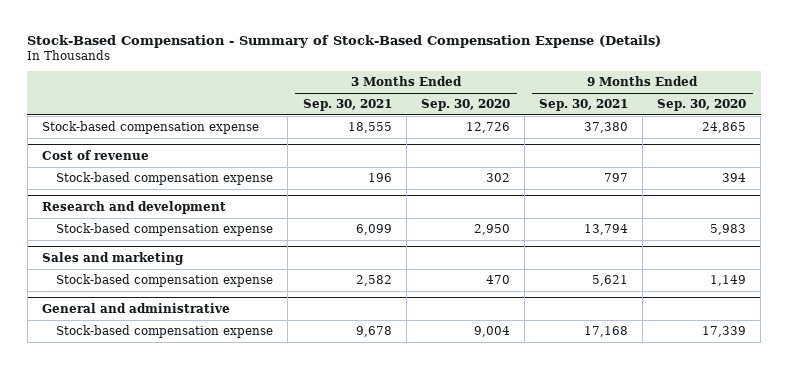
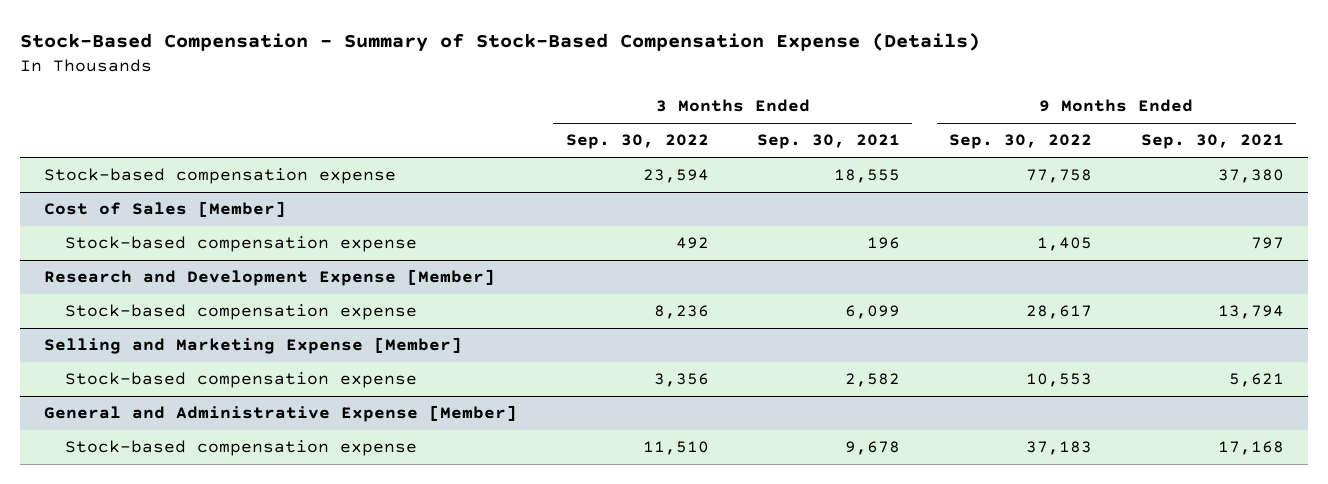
[420,99,510,112] Sep. 30, 2020 -> none
[657,99,747,112] Sep. 30, 2020 -> none
none -> [565,134,709,150] Sep. 30, 2022
none -> [948,134,1092,150] Sep. 30, 2022
[41,149,149,160] Cost of revenue -> [44,201,287,218] Cost of Sales [Member]
[41,200,226,214] Research and development -> [44,269,496,287] Research and Development Expense [Member]
[41,251,184,265] Sales and marketing -> [44,337,463,355] Selling and Marketing Expense [Member]
[41,302,230,313] General and administrative -> [44,405,518,423] General and Administrative Expense [Member]

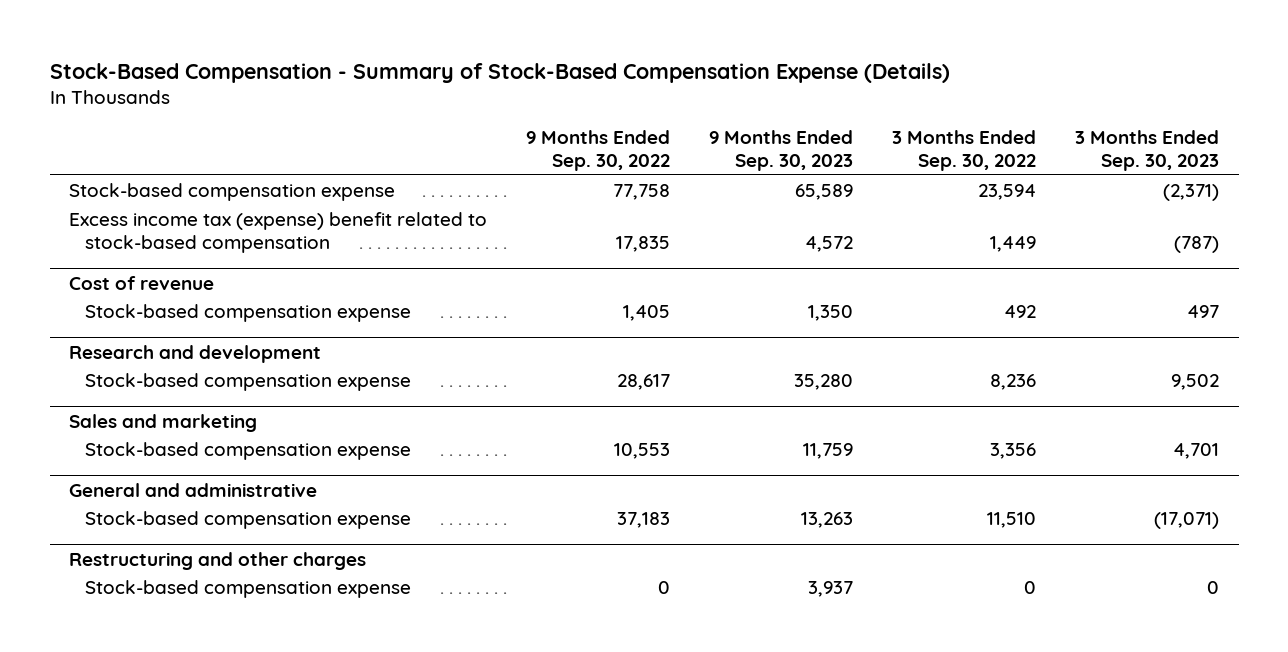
[757,134,901,150] Sep. 30, 2021 -> none
[1140,134,1284,150] Sep. 30, 2021 -> none
none -> [709,130,854,172] 9 Months Ended Sep. 30, 2023
none -> [1075,130,1220,172] 3 Months Ended Sep. 30, 2023
none -> [69,212,488,253] Excess income tax (expense) benefit related to stock-based compensation
[44,201,287,218] Cost of Sales [Member] -> [69,275,215,290] Cost of revenue
[44,269,496,287] Research and Development Expense [Member] -> [69,344,322,363] Research and development
[44,337,463,355] Selling and Marketing Expense [Member] -> [69,413,258,432] Sales and marketing
[44,405,518,423] General and Administrative Expense [Member] -> [69,482,318,497] General and administrative
none -> [69,551,367,570] Restructuring and other charges
none -> [84,580,411,599] Stock-based compensation expense

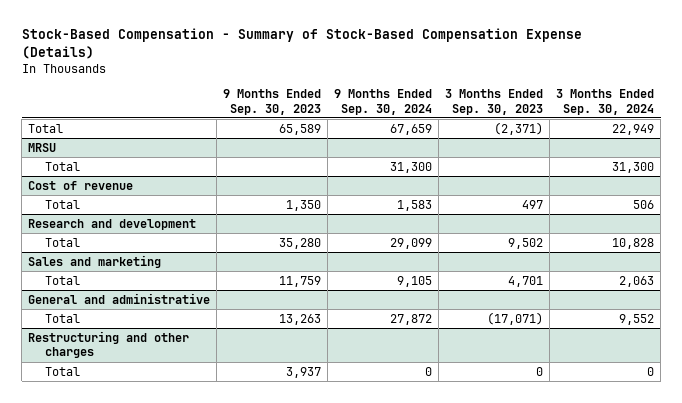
[526,130,671,172] 9 Months Ended Sep. 30, 2022 -> none
[892,130,1037,172] 3 Months Ended Sep. 30, 2022 -> none
none -> [334,89,433,115] 9 Months Ended Sep. 30, 2024
none -> [556,89,655,115] 3 Months Ended Sep. 30, 2024
[69,212,488,253] Excess income tax (expense) benefit related to stock-based compensation -> none
[69,183,396,202] Stock-based compensation expense -> [28,123,64,133] Total
none -> [28,142,57,152] MRSU
none -> [45,161,81,171] Total
[84,304,411,323] Stock-based compensation expense -> [45,199,81,209] Total
[84,373,411,392] Stock-based compensation expense -> [45,237,81,247] Total
[84,442,411,461] Stock-based compensation expense -> [45,275,81,285] Total
[84,511,411,530] Stock-based compensation expense -> [45,313,81,323] Total
[84,580,411,599] Stock-based compensation expense -> [45,366,81,376] Total

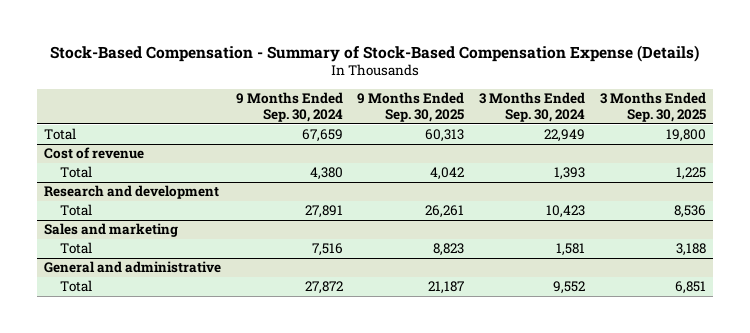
[223,89,322,115] 9 Months Ended Sep. 30, 2023 -> none
[445,89,544,115] 3 Months Ended Sep. 30, 2023 -> none
none -> [357,92,465,122] 9 Months Ended Sep. 30, 2025
none -> [599,92,706,122] 3 Months Ended Sep. 30, 2025
[28,142,57,152] MRSU -> none
[45,161,81,171] Total -> none
[397,199,433,211] 1,583 -> [309,167,343,181] 4,380
[633,199,655,209] 506 -> [553,167,585,181] 1,393
[390,237,433,249] 29,099 -> [304,205,343,219] 27,891
[612,237,655,249] 10,828 -> [545,205,585,219] 10,423
[397,275,433,287] 9,105 -> [311,243,343,257] 7,516
[619,275,655,287] 2,063 -> [555,243,585,257] 1,581
[28,330,190,359] Restructuring and other charges -> none
[45,366,81,376] Total -> none

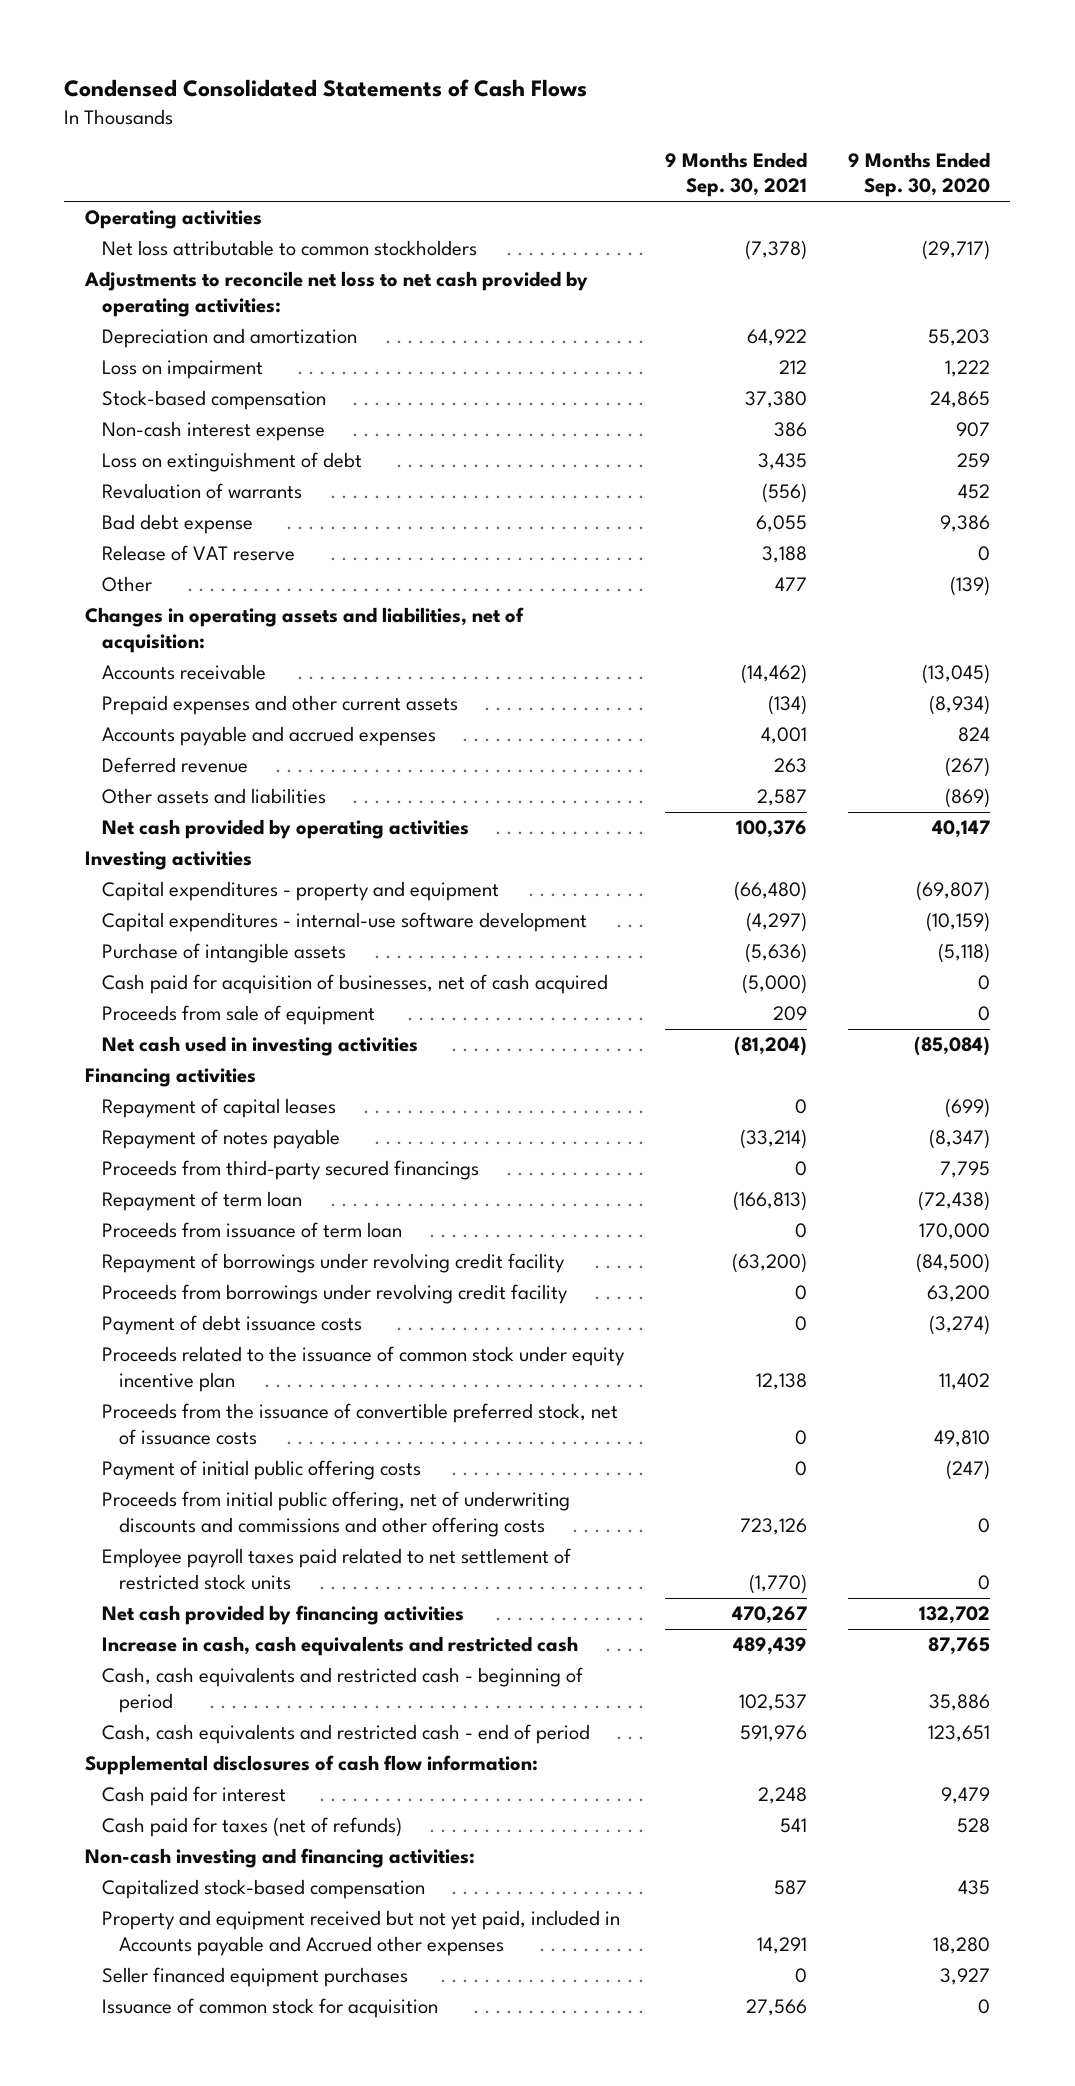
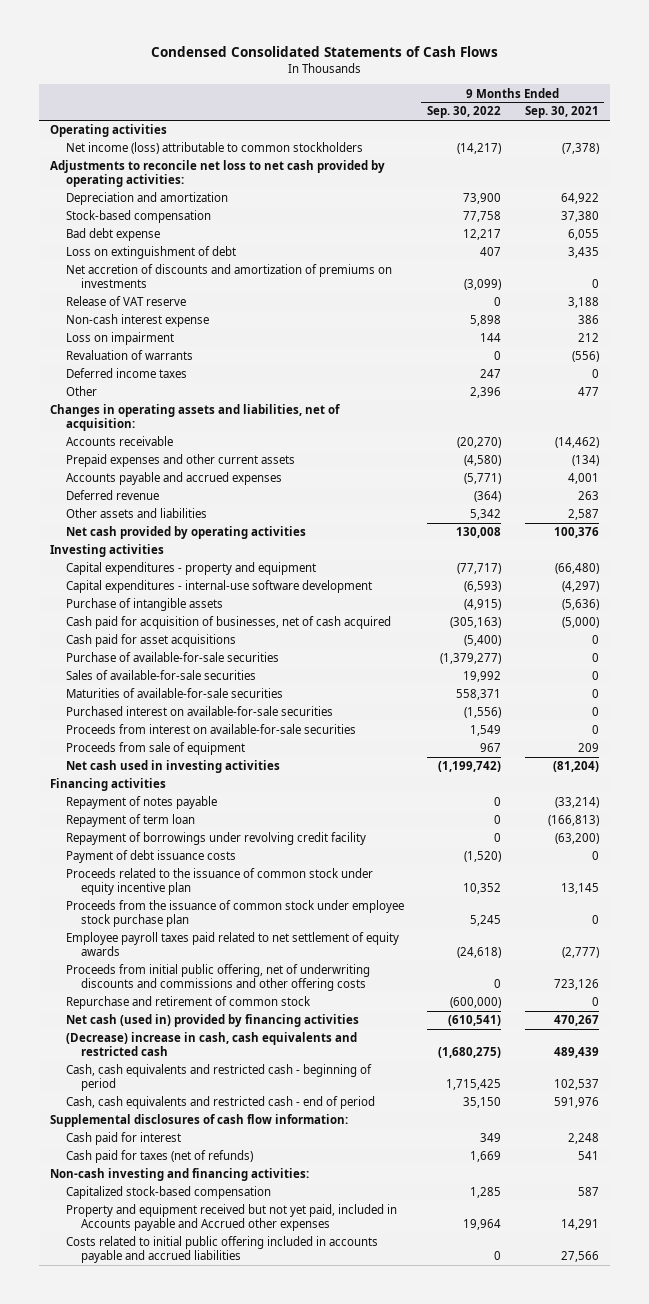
[847,151,990,198] 9 Months Ended Sep. 30, 2020 -> none
none -> [427,106,502,119] Sep. 30, 2022
[101,240,477,257] Net loss attributable to common stockholders -> [65,142,363,155] Net income (loss) attributable to common stockholders
[101,452,362,473] Loss on extinguishment of debt -> [65,246,236,260] Loss on extinguishment of debt
none -> [65,264,392,289] Net accretion of discounts and amortization of premiums on investments
[101,421,325,442] Non-cash interest expense -> [65,314,209,328] Non-cash interest expense
[101,360,263,380] Loss on impairment -> [65,332,174,346] Loss on impairment
[101,483,302,500] Revaluation of warrants -> [65,350,193,361] Revaluation of warrants
none -> [65,368,187,379] Deferred income taxes
none -> [65,634,236,648] Cash paid for asset acquisitions
none -> [65,652,279,663] Purchase of available-for-sale securities
none -> [65,670,256,681] Sales of available-for-sale securities
none -> [65,688,283,699] Maturities of available-for-sale securities
none -> [65,706,333,717] Purchased interest on available-for-sale securities
none -> [65,724,356,735] Proceeds from interest on available-for-sale securities
[101,1098,336,1119] Repayment of capital leases -> none
[101,1160,479,1181] Proceeds from third-party secured financings -> none
[101,1222,402,1239] Proceeds from issuance of term loan -> none
[101,1284,568,1305] Proceeds from borrowings under revolving credit facility -> none
[101,1403,618,1445] Proceeds from the issuance of convertible preferred stock, net of issuance costs -> none
[101,1460,421,1481] Payment of initial public offering costs -> none
[755,1372,807,1390] 12,138 -> [560,883,599,895] 13,145
none -> [65,900,404,928] Proceeds from the issuance of common stock under employee stock purchase plan
none -> [65,932,399,957] Employee payroll taxes paid related to net settlement of equity awards
[101,1548,571,1590] Employee payroll taxes paid related to net settlement of restricted stock units -> none
none -> [65,996,311,1010] Repurchase and retirement of common stock
[101,1605,464,1626] Net cash provided by financing activities -> [65,1014,359,1028] Net cash (used in) provided by financing activities
[101,1636,578,1657] Increase in cash, cash equivalents and restricted cash -> [65,1032,357,1057] (Decrease) increase in cash, cash equivalents and restricted cash
[101,1967,408,1988] Seller financed equipment purchases -> none
[101,1998,438,2019] Issuance of common stock for acquisition -> [65,1236,378,1264] Costs related to initial public offering included in accounts payable and accrued liabilities

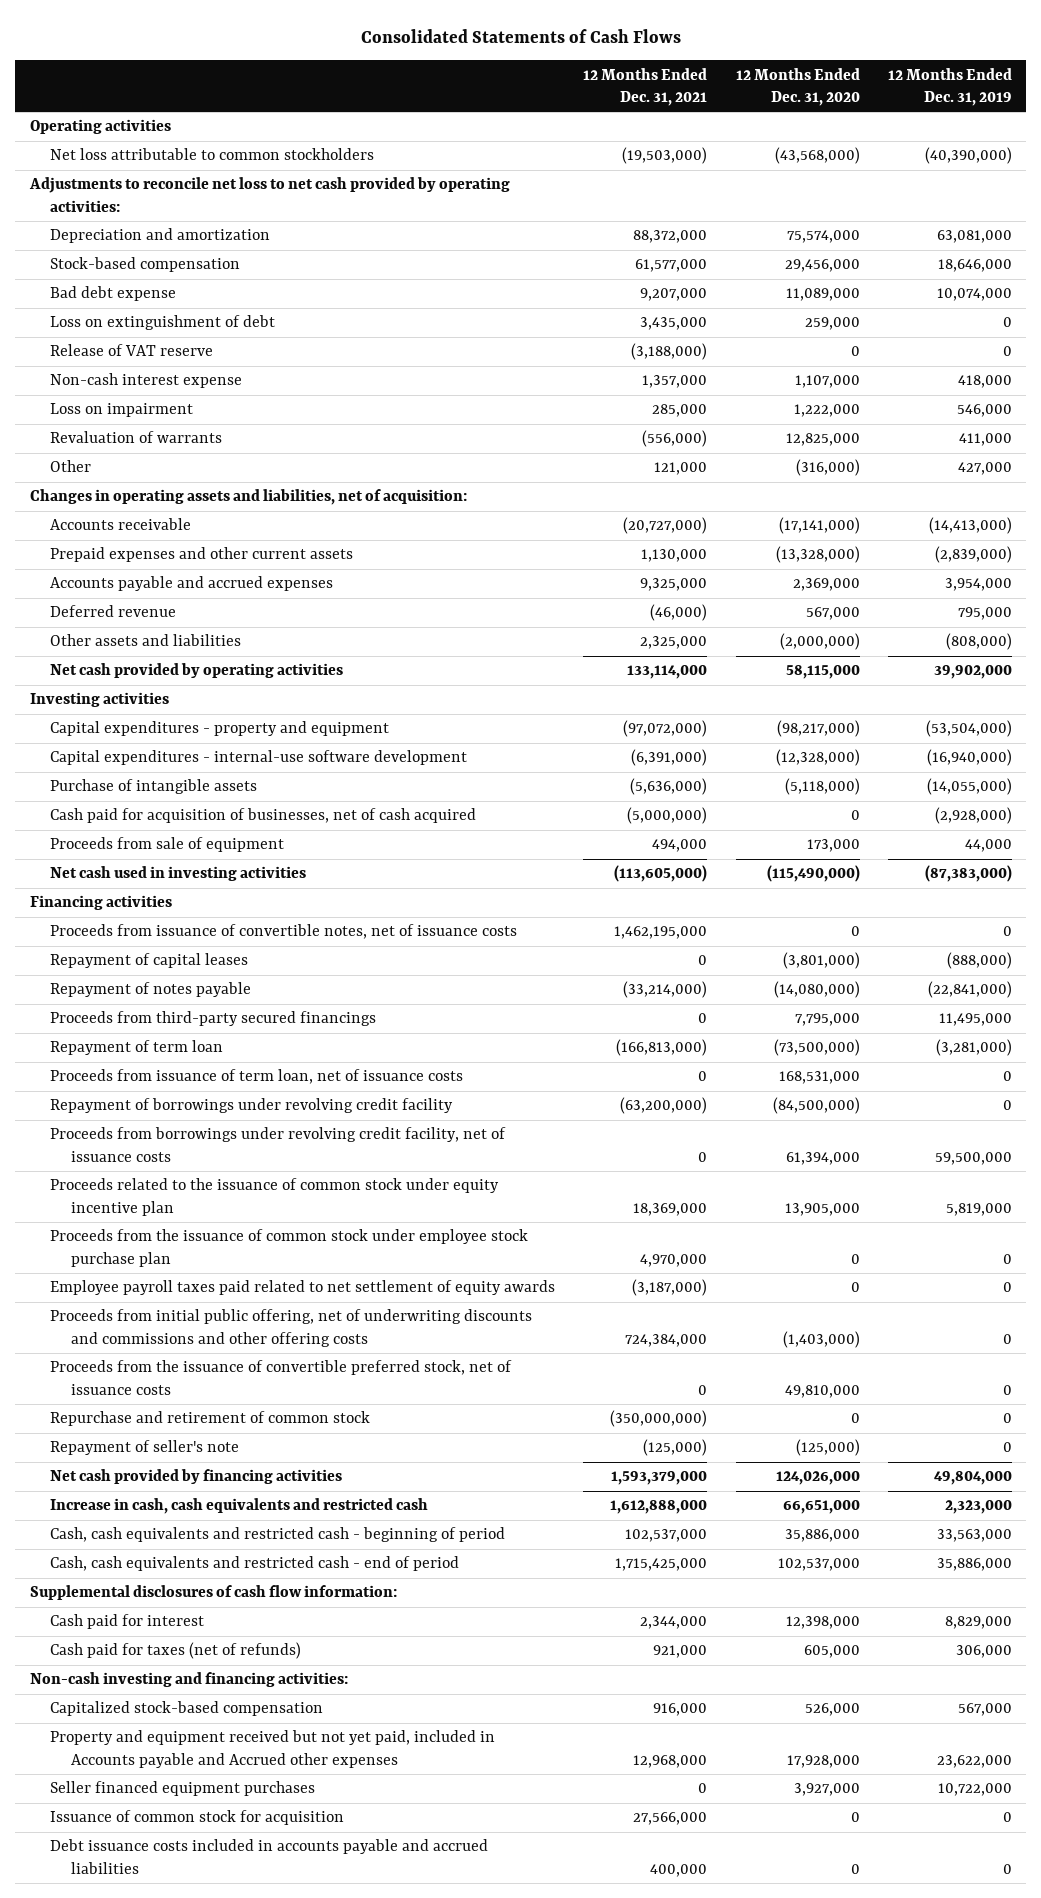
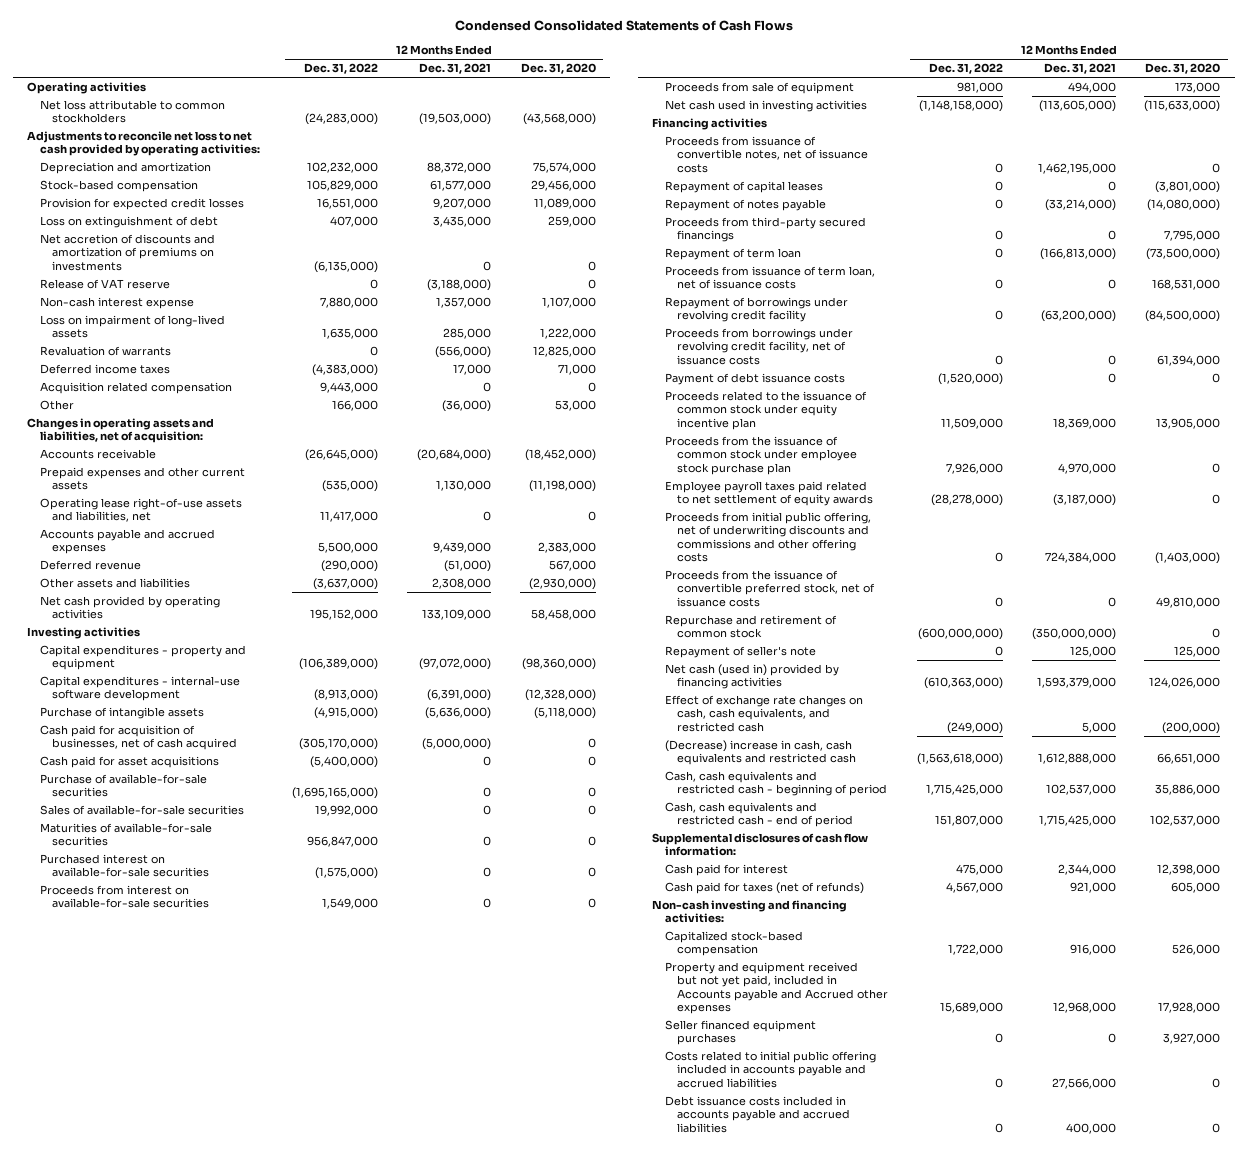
[360,28,681,43] Consolidated Statements of Cash Flows -> [454,20,793,32] Condensed Consolidated Statements of Cash Flows
[887,67,1012,106] 12 Months Ended Dec. 31, 2019 -> none
none -> [304,63,379,75] Dec. 31, 2022
[50,286,177,302] Bad debt expense -> [39,198,244,211] Provision for expected credit losses
none -> [39,234,215,271] Net accretion of discounts and amortization of premiums on investments
[50,403,194,418] Loss on impairment -> [39,315,225,339] Loss on impairment of long-lived assets
none -> [39,364,170,375] Deferred income taxes
none -> [39,382,232,395] Acquisition related compensation
[654,462,708,476] 121,000 -> [441,400,491,413] (36,000)
[795,459,860,477] (316,000) -> [554,400,596,412] 53,000
[623,517,708,535] (20,727,000) -> [416,449,491,462] (20,684,000)
[778,517,860,535] (17,141,000) -> [524,449,596,462] (18,452,000)
[775,546,860,564] (13,328,000) -> [528,480,596,493] (11,198,000)
none -> [39,498,242,523] Operating lease right-of-use assets and liabilities, net
[640,578,708,592] 9,325,000 -> [432,542,491,554] 9,439,000
[792,578,860,592] 2,369,000 -> [537,542,596,554] 2,383,000
[650,604,708,622] (46,000) -> [443,560,491,573] (51,000)
[640,636,708,650] 2,325,000 -> [431,578,491,590] 2,308,000
[779,633,860,651] (2,000,000) -> [528,578,596,591] (2,930,000)
[627,665,708,680] 133,114,000 -> [421,609,491,621] 133,109,000
[785,665,860,680] 58,115,000 -> [530,609,596,621] 58,458,000
[776,720,860,738] (98,217,000) -> [521,658,596,671] (98,360,000)
none -> [39,756,219,769] Cash paid for asset acquisitions
none -> [39,774,207,798] Purchase of available-for-sale securities
none -> [39,805,244,816] Sales of available-for-sale securities
none -> [39,823,212,847] Maturities of available-for-sale securities
none -> [39,854,210,878] Purchased interest on available-for-sale securities
none -> [39,885,210,909] Proceeds from interest on available-for-sale securities
[766,865,860,883] (115,490,000) -> [1144,100,1221,113] (115,633,000)
none -> [664,373,845,386] Payment of debt issuance costs
[643,1439,708,1457] (125,000) -> [1069,646,1116,658] 125,000
[795,1439,860,1457] (125,000) -> [1174,646,1221,658] 125,000
[50,1469,343,1485] Net cash provided by financing activities -> [664,664,839,690] Net cash (used in) provided by financing activities
none -> [664,695,863,732] Effect of exchange rate changes on cash, cash equivalents, and restricted cash
[50,1498,429,1515] Increase in cash, cash equivalents and restricted cash -> [664,740,857,766] (Decrease) increase in cash, cash equivalents and restricted cash
[50,1810,345,1826] Issuance of common stock for acquisition -> [664,1051,876,1088] Costs related to initial public offering included in accounts payable and accrued liabilities

